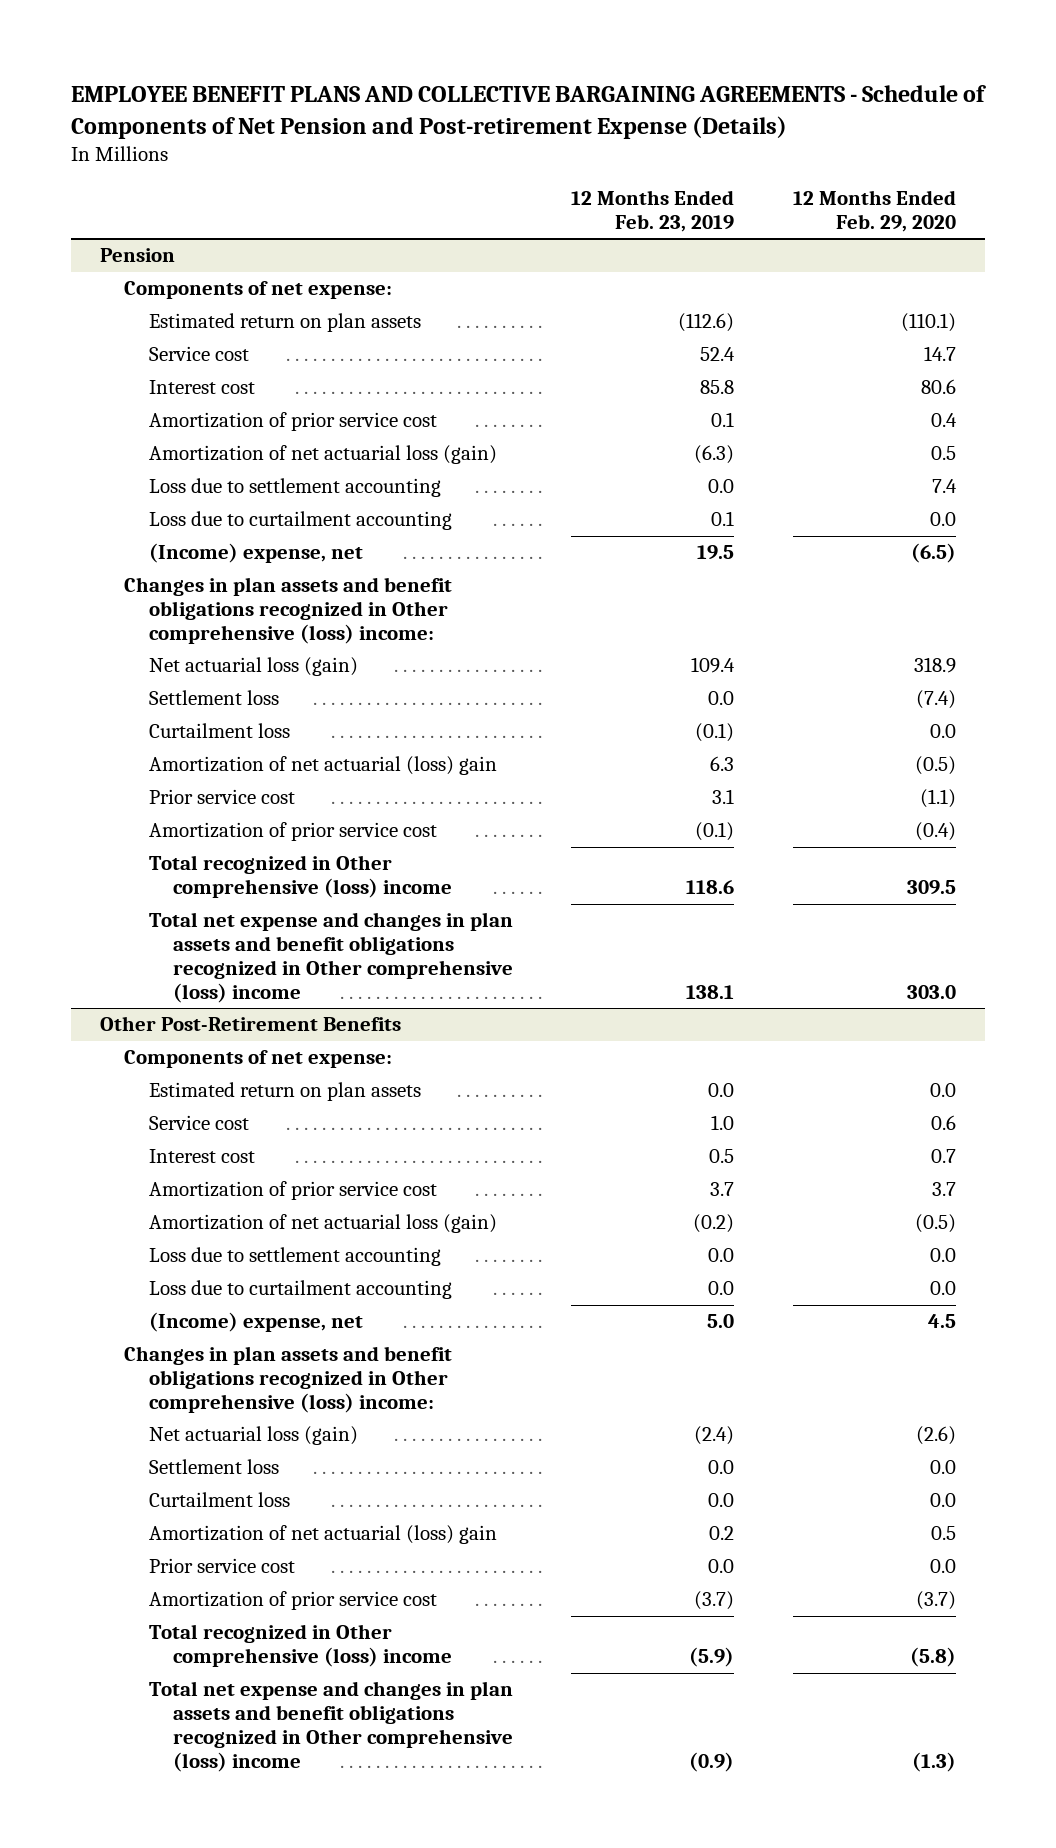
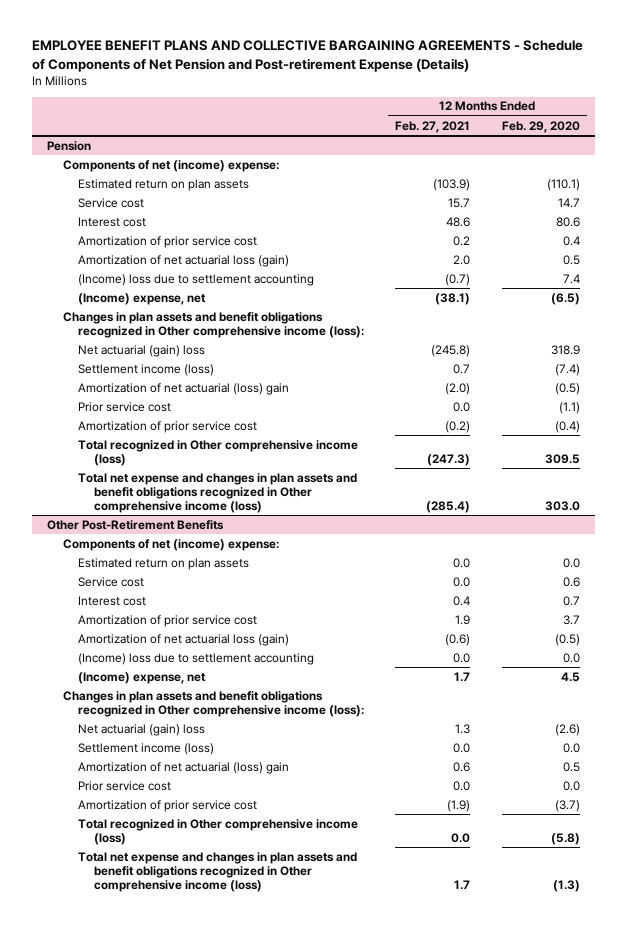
[571,190,735,232] 12 Months Ended Feb. 23, 2019 -> none
none -> [395,120,471,133] Feb. 27, 2021
[124,281,393,300] Components of net expense: -> [62,159,279,172] Components of net (income) expense:
[148,511,452,531] Loss due to curtailment accounting -> none
[148,478,441,498] Loss due to settlement accounting -> [78,273,315,286] (Income) loss due to settlement accounting
[148,723,290,739] Curtailment loss -> none
[124,577,453,644] Changes in plan assets and benefit obligations recognized in Other comprehensive (loss) income: -> [62,311,365,338] Changes in plan assets and benefit obligations recognized in Other comprehensive income (loss):
[148,657,358,677] Net actuarial loss (gain) -> [78,344,206,357] Net actuarial (gain) loss
[148,690,279,706] Settlement loss -> [78,363,215,376] Settlement income (loss)
[148,855,452,899] Total recognized in Other comprehensive (loss) income -> [78,439,359,466] Total recognized in Other comprehensive income (loss)
[148,912,513,1003] Total net expense and changes in plan assets and benefit obligations recognized in Other comprehensive (loss) income -> [78,472,358,513] Total net expense and changes in plan assets and benefit obligations recognized in Other comprehensive income (loss)
[124,1050,393,1069] Components of net expense: -> [62,538,279,551] Components of net (income) expense:
[148,1280,452,1300] Loss due to curtailment accounting -> none
[148,1247,441,1267] Loss due to settlement accounting -> [78,652,315,665] (Income) loss due to settlement accounting
[148,1492,290,1508] Curtailment loss -> none
[124,1346,453,1413] Changes in plan assets and benefit obligations recognized in Other comprehensive (loss) income: -> [62,690,365,717] Changes in plan assets and benefit obligations recognized in Other comprehensive income (loss):
[148,1426,358,1446] Net actuarial loss (gain) -> [78,723,206,736] Net actuarial (gain) loss
[148,1459,279,1475] Settlement loss -> [78,742,215,755] Settlement income (loss)
[148,1624,452,1668] Total recognized in Other comprehensive (loss) income -> [78,818,359,845] Total recognized in Other comprehensive income (loss)
[148,1681,513,1772] Total net expense and changes in plan assets and benefit obligations recognized in Other comprehensive (loss) income -> [78,851,358,892] Total net expense and changes in plan assets and benefit obligations recognized in Other comprehensive income (loss)

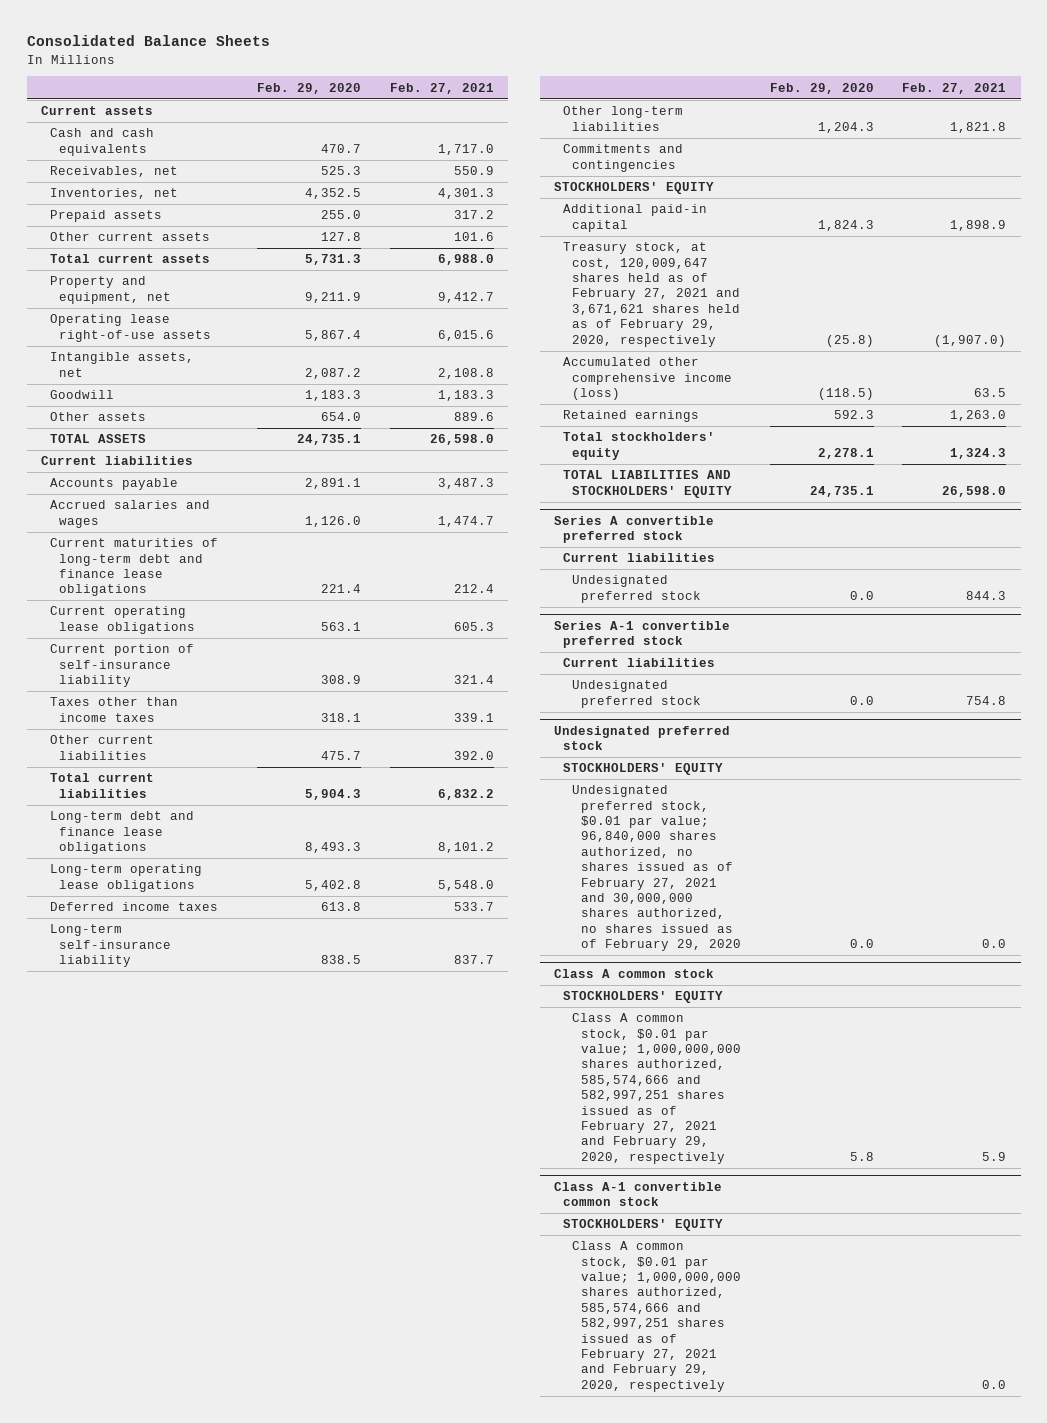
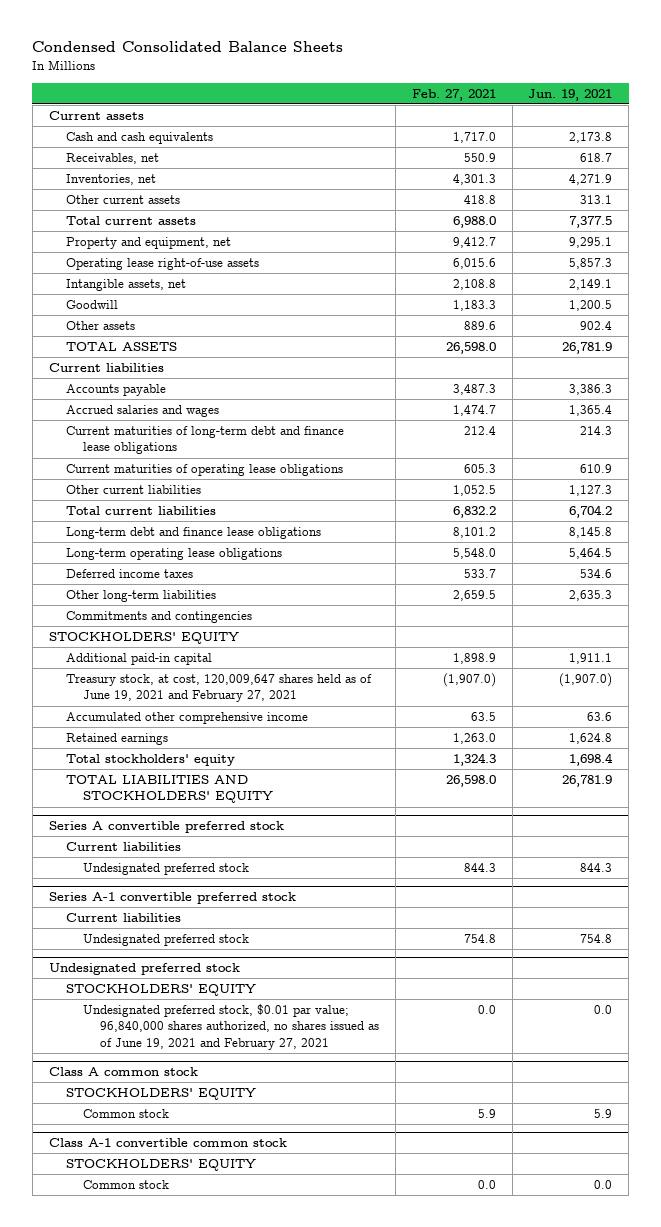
[26,35,270,47] Consolidated Balance Sheets -> [32,41,344,53] Condensed Consolidated Balance Sheets
[257,82,362,94] Feb. 29, 2020 -> none
none -> [528,88,613,101] Jun. 19, 2021
[50,210,163,223] Prepaid assets -> none
[453,232,494,242] 101.6 -> [463,195,496,205] 418.8
[50,644,195,688] Current portion of self-insurance liability -> none
[50,697,179,722] Taxes other than income taxes -> none
[50,606,196,634] Current operating lease obligations -> [65,464,343,477] Current maturities of operating lease obligations
[453,750,494,760] 392.0 -> [452,485,496,497] 1,052.5
[50,924,172,968] Long-term self-insurance liability -> none
[950,121,1007,133] 1,821.8 -> [452,590,496,602] 2,659.5
[563,242,741,347] Treasury stock, at cost, 120,009,647 shares held as of February 27, 2021 and 3,671,621 shares held as of February 29, 2020, respectively -> [65,674,372,703] Treasury stock, at cost, 120,009,647 shares held as of June 19, 2021 and February 27, 2021
[563,357,733,401] Accumulated other comprehensive income (loss) -> [65,712,308,725] Accumulated other comprehensive income
[572,785,742,952] Undesignated preferred stock, $0.01 par value; 96,840,000 shares authorized, no shares issued as of February 27, 2021 and 30,000,000 shares authorized, no shares issued as of February 29, 2020 -> [83,1004,380,1050] Undesignated preferred stock, $0.01 par value; 96,840,000 shares authorized, no shares issued as of June 19, 2021 and February 27, 2021
[572,1013,742,1164] Class A common stock, $0.01 par value; 1,000,000,000 shares authorized, 585,574,666 and 582,997,251 shares issued as of February 27, 2021 and February 29, 2020, respectively -> [83,1109,170,1119] Common stock
[572,1241,742,1392] Class A common stock, $0.01 par value; 1,000,000,000 shares authorized, 585,574,666 and 582,997,251 shares issued as of February 27, 2021 and February 29, 2020, respectively -> [83,1180,170,1190] Common stock

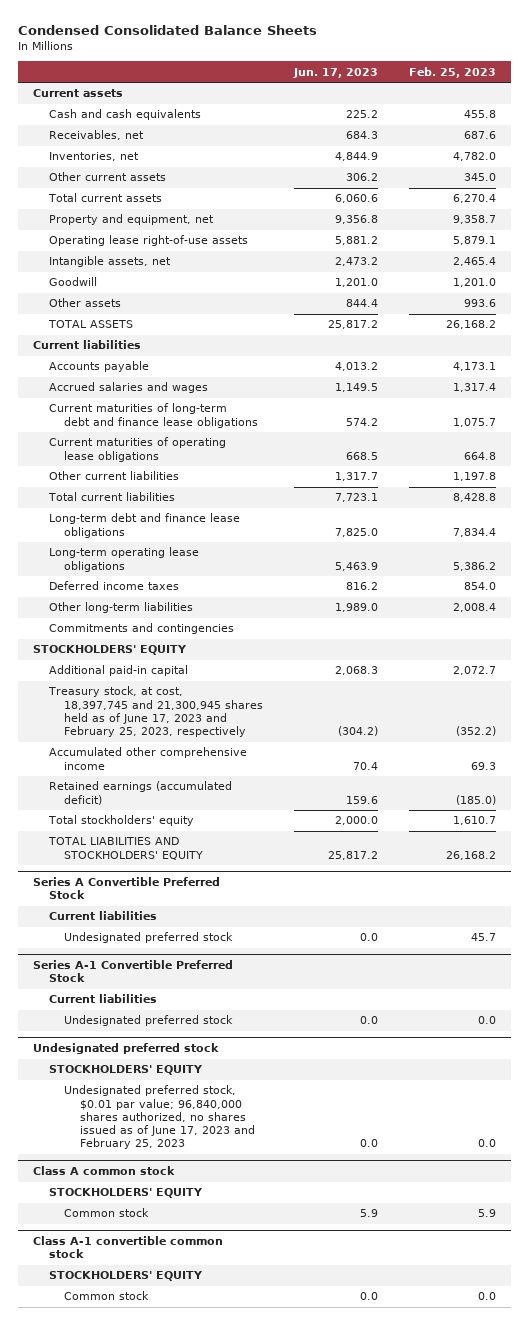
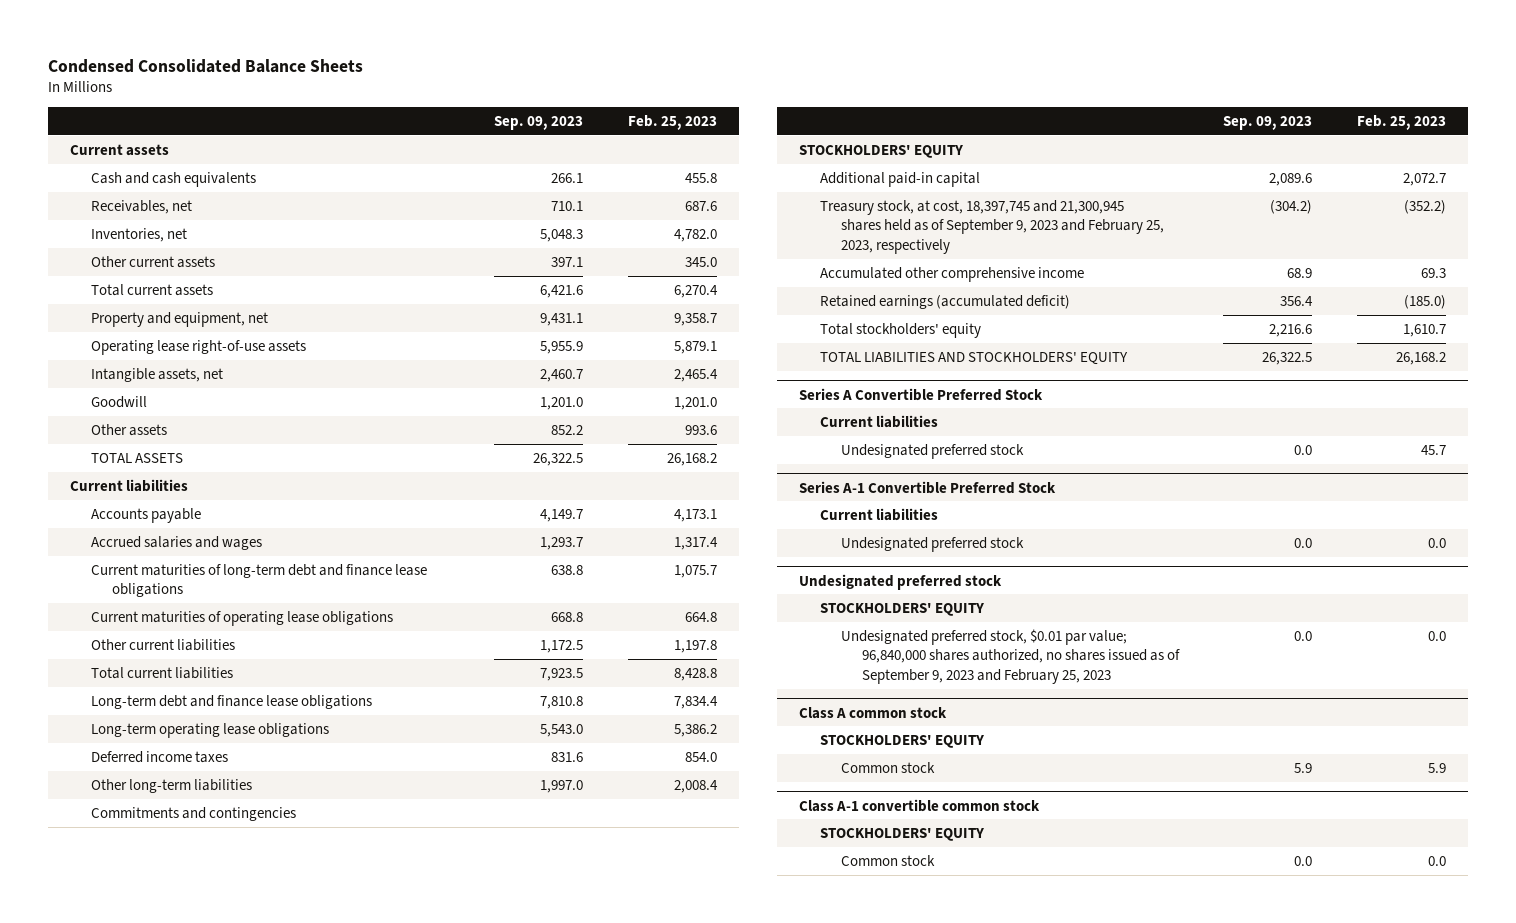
[293,67,379,78] Jun. 17, 2023 -> none
none -> [494,116,584,131] Sep. 09, 2023
[47,686,264,738] Treasury stock, at cost, 18,397,745 and 21,300,945 shares held as of June 17, 2023 and February 25, 2023, respectively -> [820,199,1164,255] Treasury stock, at cost, 18,397,745 and 21,300,945 shares held as of September 9, 2023 and February 25, 2023, respectively
[64,1085,255,1150] Undesignated preferred stock, $0.01 par value; 96,840,000 shares authorized, no shares issued as of June 17, 2023 and February 25, 2023 -> [840,628,1180,685] Undesignated preferred stock, $0.01 par value; 96,840,000 shares authorized, no shares issued as of September 9, 2023 and February 25, 2023

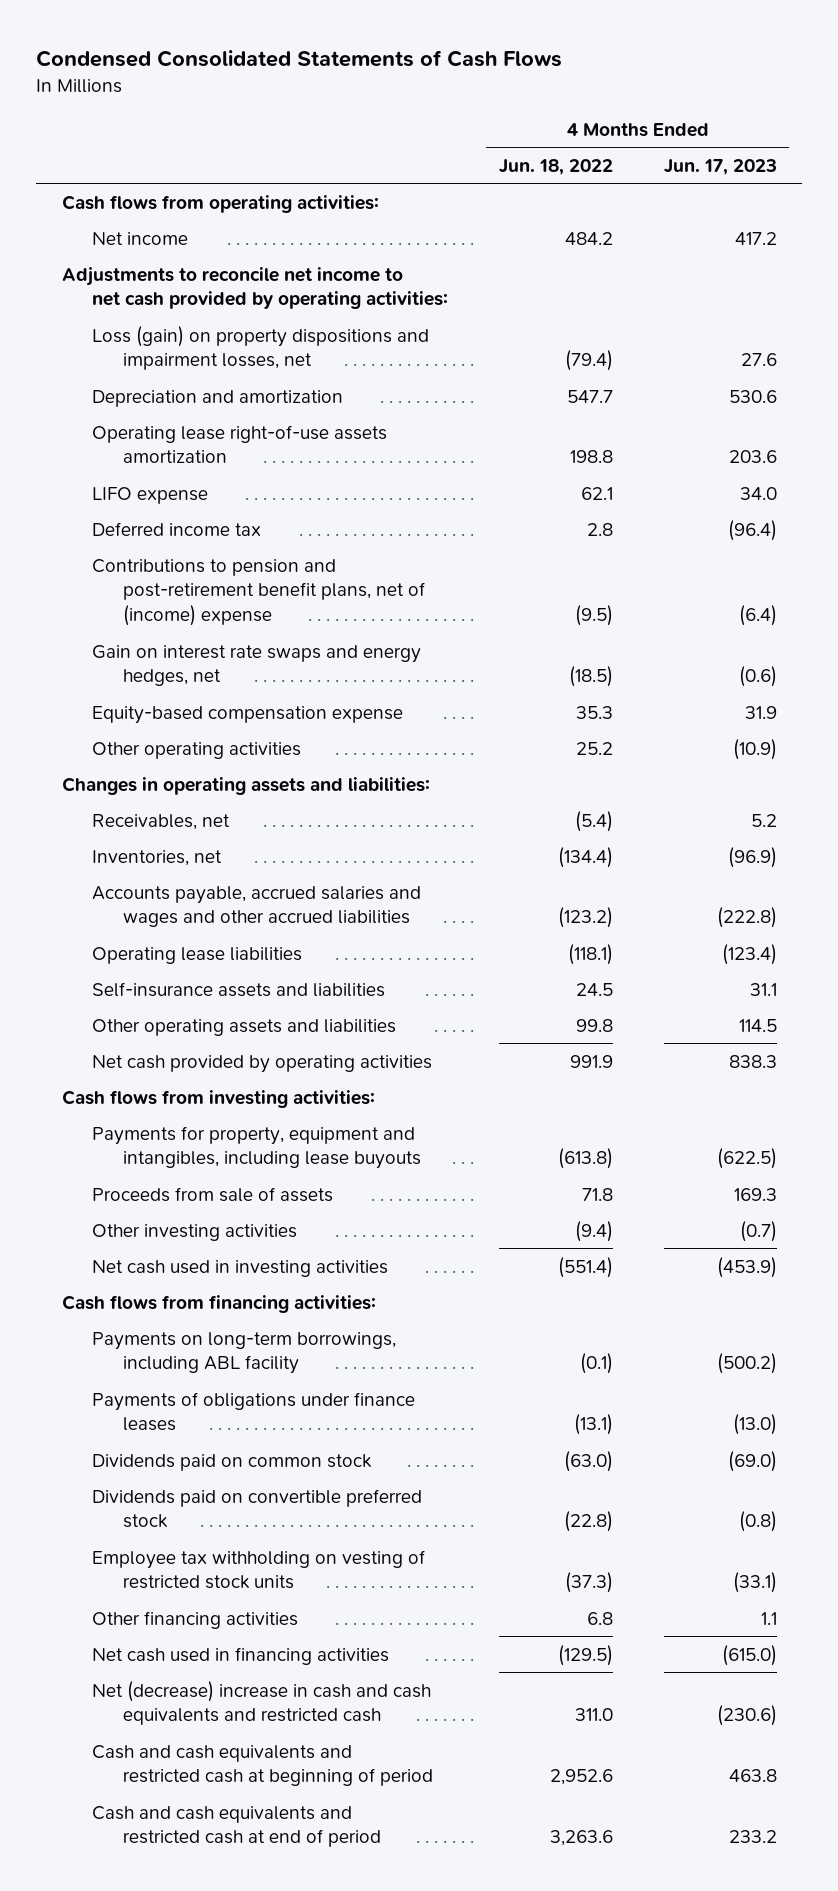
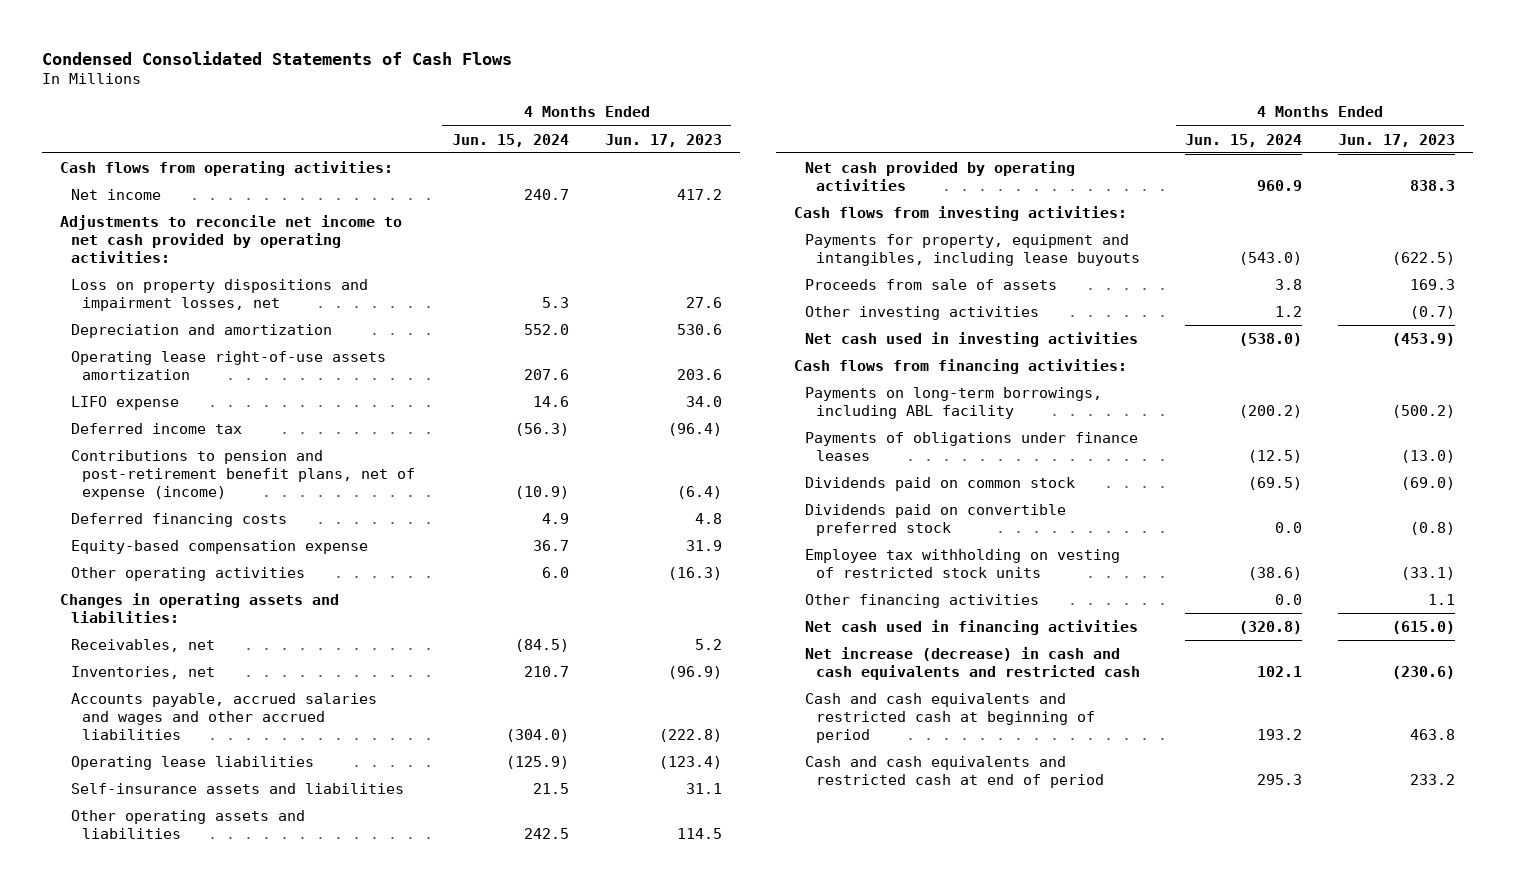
[499,158,614,175] Jun. 18, 2022 -> none
none -> [451,133,569,147] Jun. 15, 2024
[92,325,430,371] Loss (gain) on property dispositions and impairment losses, net -> [71,278,369,311] Loss on property dispositions and impairment losses, net
[92,644,422,687] Gain on interest rate swaps and energy hedges, net -> none
[92,558,426,627] Contributions to pension and post-retirement benefit plans, net of (income) expense -> [71,449,416,500] Contributions to pension and post-retirement benefit plans, net of expense (income)
none -> [71,512,288,527] Deferred financing costs
[732,738,777,760] (10.9) -> [667,566,722,580] (16.3)
[92,1680,432,1726] Net (decrease) increase in cash and cash equivalents and restricted cash -> [804,646,1140,680] Net increase (decrease) in cash and cash equivalents and restricted cash

